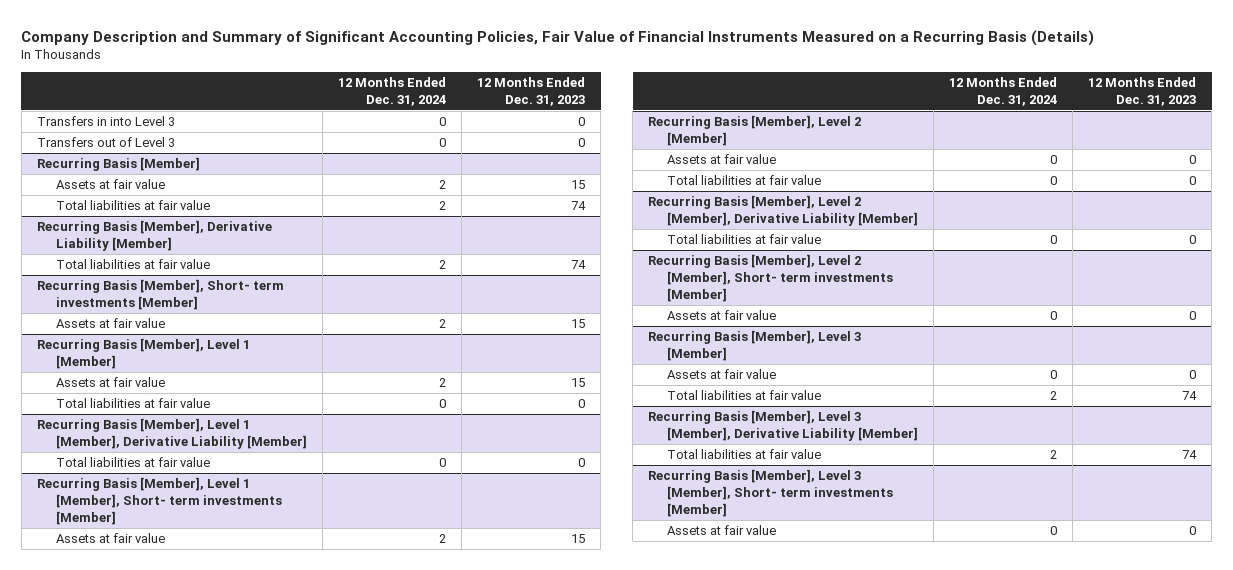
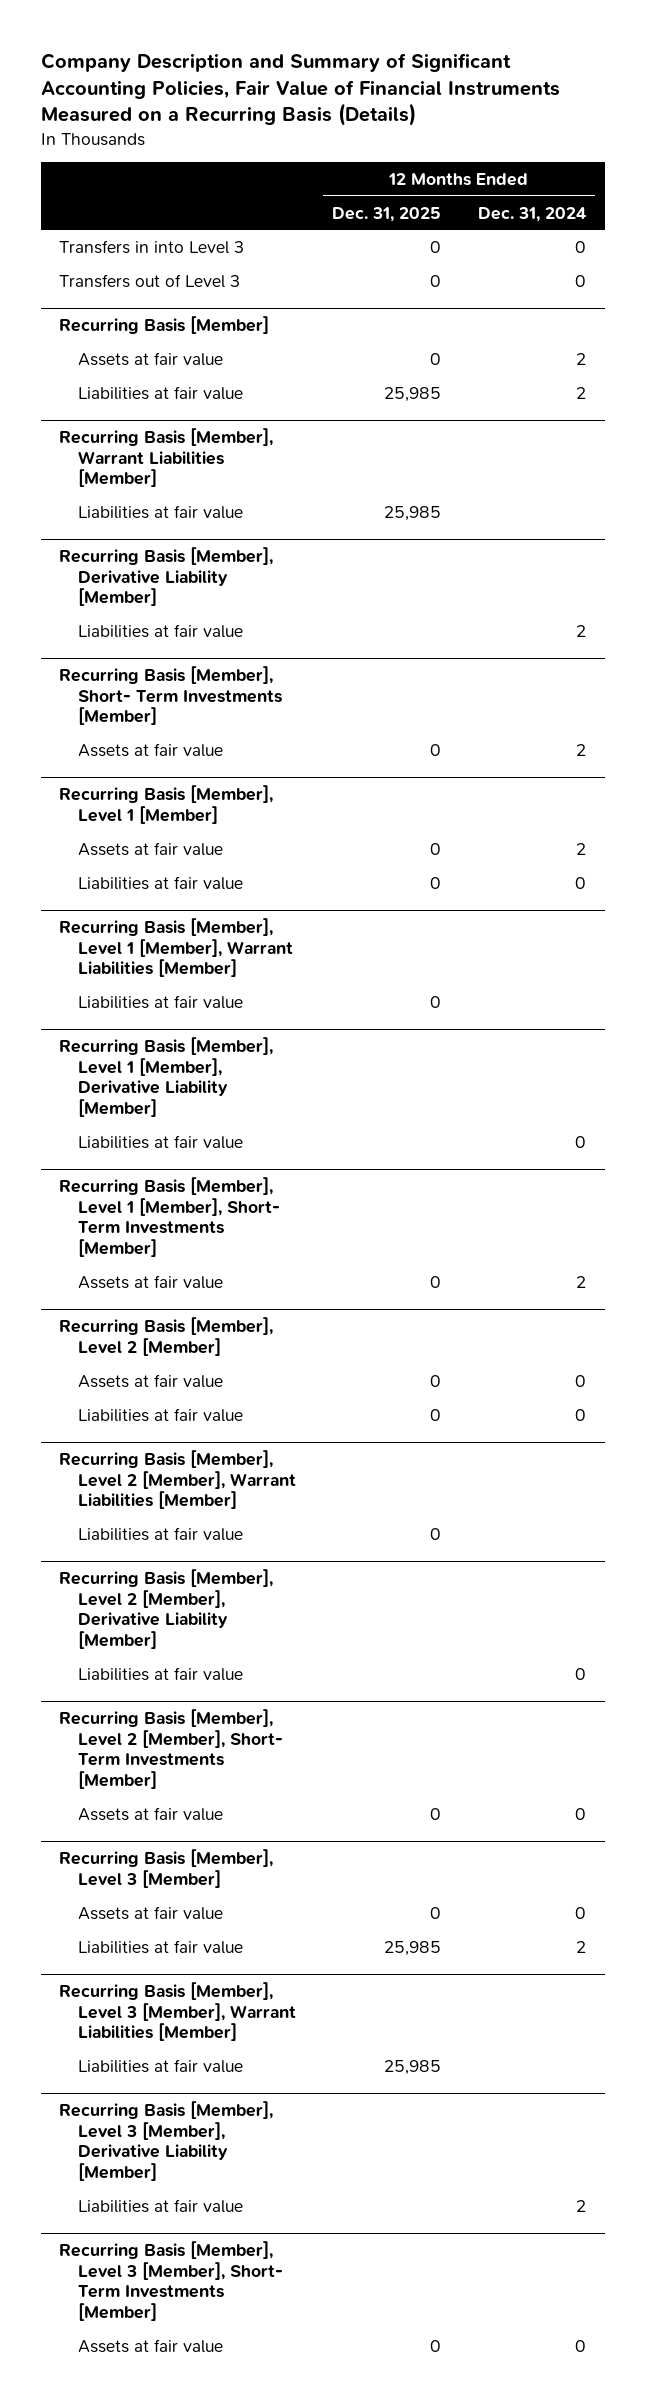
[476,77,585,106] 12 Months Ended Dec. 31, 2023 -> none
none -> [332,206,442,222] Dec. 31, 2025
[55,200,210,211] Total liabilities at fair value -> [77,385,243,400] Liabilities at fair value
none -> [59,428,274,488] Recurring Basis [Member], Warrant Liabilities [Member]
none -> [77,504,243,519] Liabilities at fair value
[55,259,210,270] Total liabilities at fair value -> [77,623,243,638] Liabilities at fair value
[37,279,285,310] Recurring Basis [Member], Short- term investments [Member] -> [59,666,282,726] Recurring Basis [Member], Short- Term Investments [Member]
[55,398,210,409] Total liabilities at fair value -> [77,875,243,890] Liabilities at fair value
none -> [59,918,293,978] Recurring Basis [Member], Level 1 [Member], Warrant Liabilities [Member]
none -> [77,994,243,1009] Liabilities at fair value
[55,457,210,468] Total liabilities at fair value -> [77,1134,243,1149] Liabilities at fair value
[37,477,282,525] Recurring Basis [Member], Level 1 [Member], Short- term investments [Member] -> [59,1177,280,1258] Recurring Basis [Member], Level 1 [Member], Short- Term Investments [Member]
[666,175,821,186] Total liabilities at fair value -> [77,1407,243,1422] Liabilities at fair value
none -> [59,1450,296,1510] Recurring Basis [Member], Level 2 [Member], Warrant Liabilities [Member]
none -> [77,1526,243,1541] Liabilities at fair value
[666,234,821,245] Total liabilities at fair value -> [77,1666,243,1681] Liabilities at fair value
[648,254,893,302] Recurring Basis [Member], Level 2 [Member], Short- term investments [Member] -> [59,1709,283,1790] Recurring Basis [Member], Level 2 [Member], Short- Term Investments [Member]
[666,390,821,401] Total liabilities at fair value -> [77,1939,243,1954] Liabilities at fair value
none -> [59,1982,296,2042] Recurring Basis [Member], Level 3 [Member], Warrant Liabilities [Member]
none -> [77,2058,243,2073] Liabilities at fair value
[666,449,821,460] Total liabilities at fair value -> [77,2198,243,2213] Liabilities at fair value
[648,469,893,517] Recurring Basis [Member], Level 3 [Member], Short- term investments [Member] -> [59,2241,283,2322] Recurring Basis [Member], Level 3 [Member], Short- Term Investments [Member]

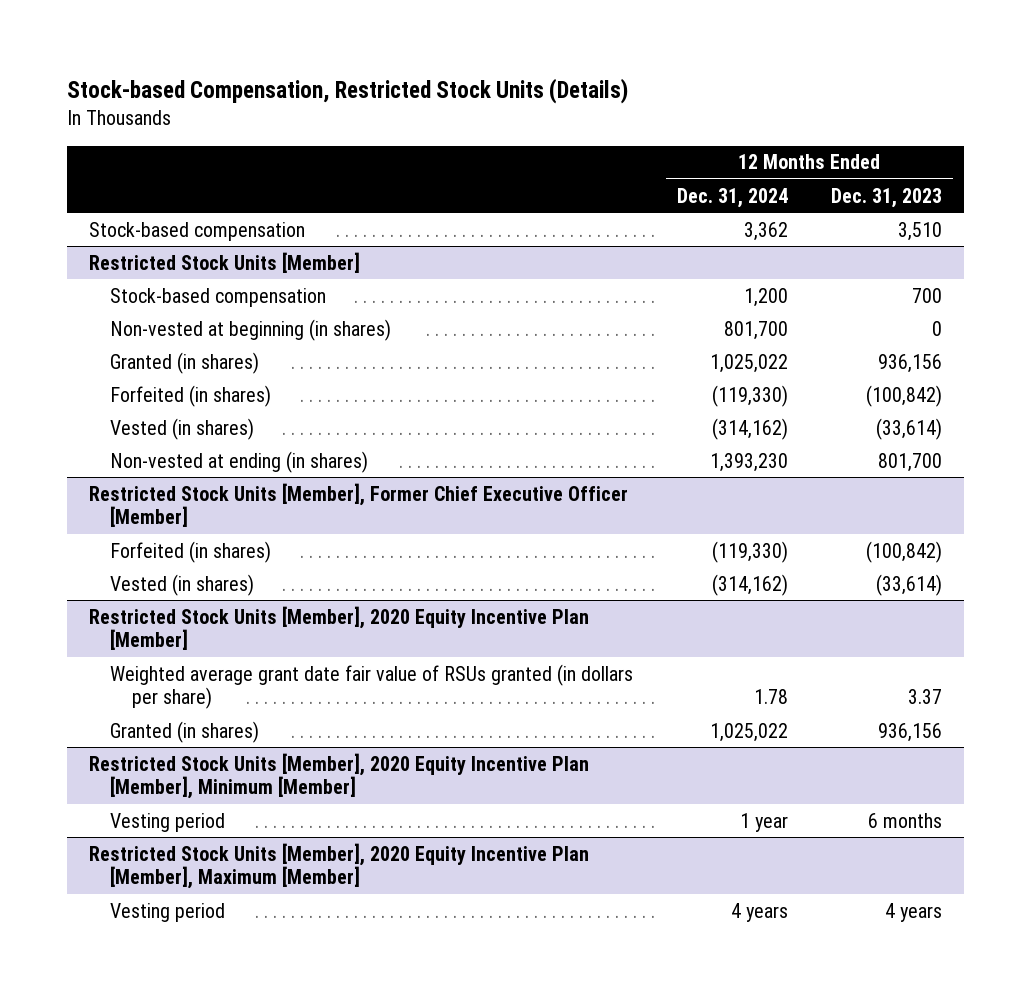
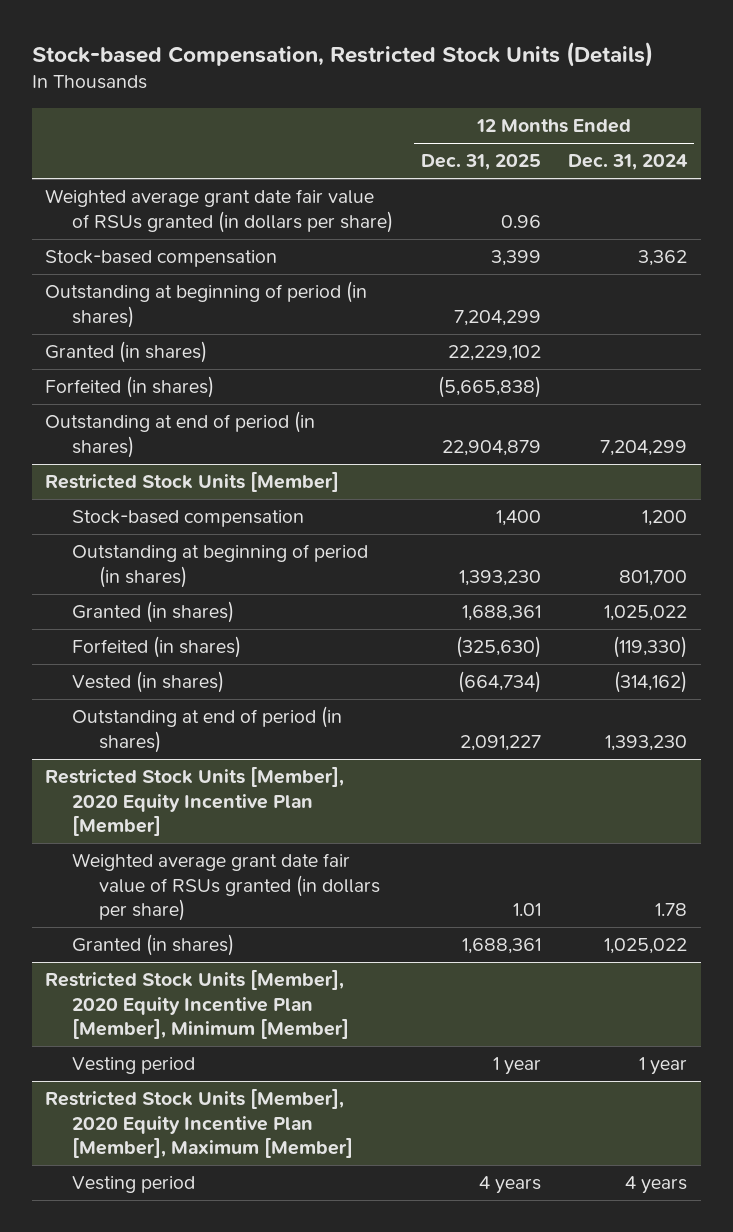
[830,187,942,208] Dec. 31, 2023 -> none
none -> [420,154,541,171] Dec. 31, 2025
none -> [45,189,393,233] Weighted average grant date fair value of RSUs granted (in dollars per share)
none -> [45,281,368,328] Outstanding at beginning of period (in shares)
none -> [45,341,208,364] Granted (in shares)
none -> [45,376,215,399] Forfeited (in shares)
none -> [45,411,316,458] Outstanding at end of period (in shares)
[110,318,392,341] Non-vested at beginning (in shares) -> [71,544,368,588] Outstanding at beginning of period (in shares)
[88,482,628,528] Restricted Stock Units [Member], Former Chief Executive Officer [Member] -> none
[110,540,272,563] Forfeited (in shares) -> none
[110,573,255,596] Vested (in shares) -> none
[110,450,369,473] Non-vested at ending (in shares) -> [71,706,342,753] Outstanding at end of period (in shares)

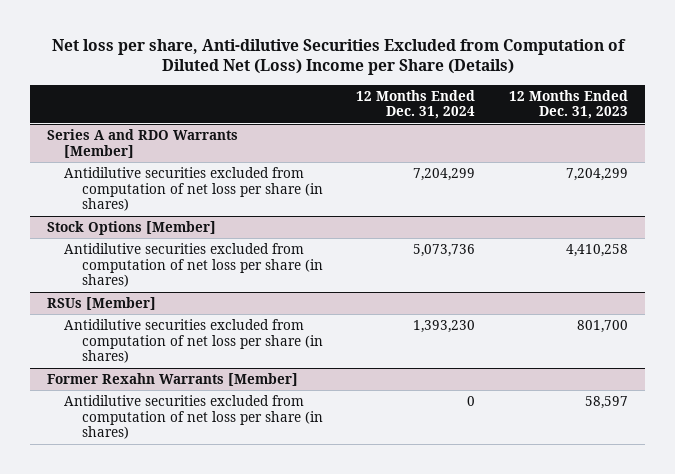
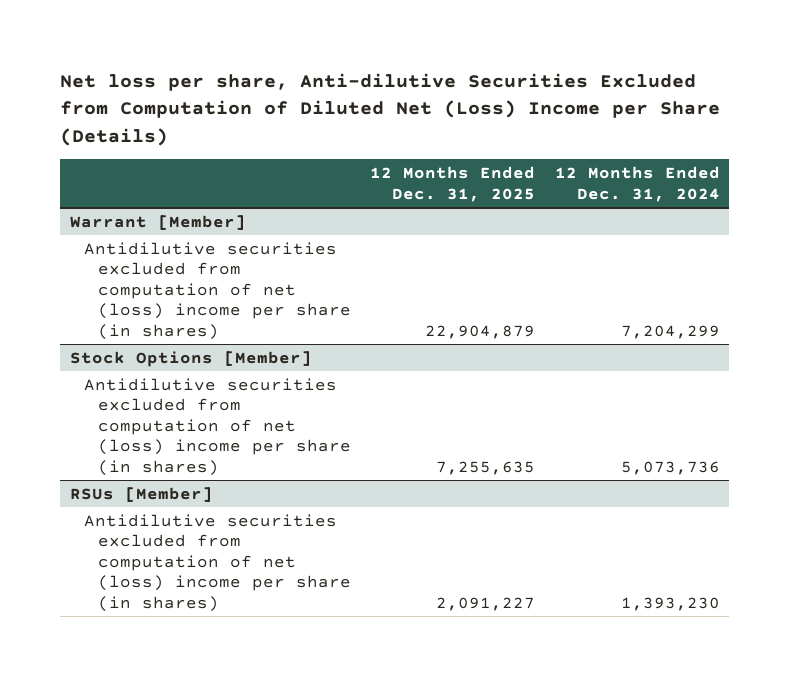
[509,89,629,120] 12 Months Ended Dec. 31, 2023 -> none
none -> [370,166,536,202] 12 Months Ended Dec. 31, 2025
[46,128,238,158] Series A and RDO Warrants [Member] -> none
none -> [69,214,246,230] Warrant [Member]
[64,166,323,212] Antidilutive securities excluded from computation of net loss per share (in shares) -> [83,241,351,340] Antidilutive securities excluded from computation of net (loss) income per share (in shares)
[64,242,323,288] Antidilutive securities excluded from computation of net loss per share (in shares) -> [83,377,351,476] Antidilutive securities excluded from computation of net (loss) income per share (in shares)
[46,372,298,386] Former Rexahn Warrants [Member] -> none
[64,394,323,440] Antidilutive securities excluded from computation of net loss per share (in shares) -> none
[64,318,323,364] Antidilutive securities excluded from computation of net loss per share (in shares) -> [83,513,351,612] Antidilutive securities excluded from computation of net (loss) income per share (in shares)

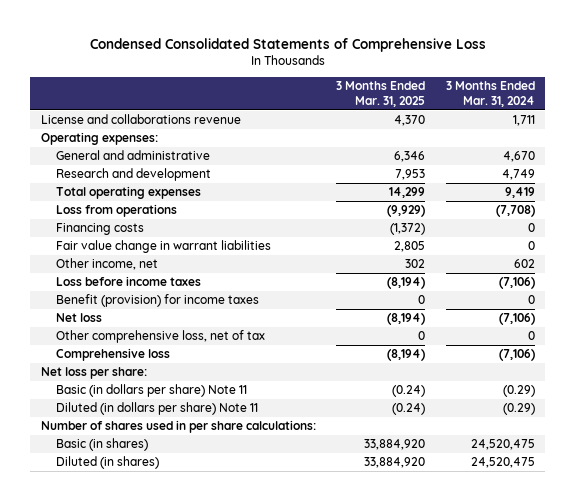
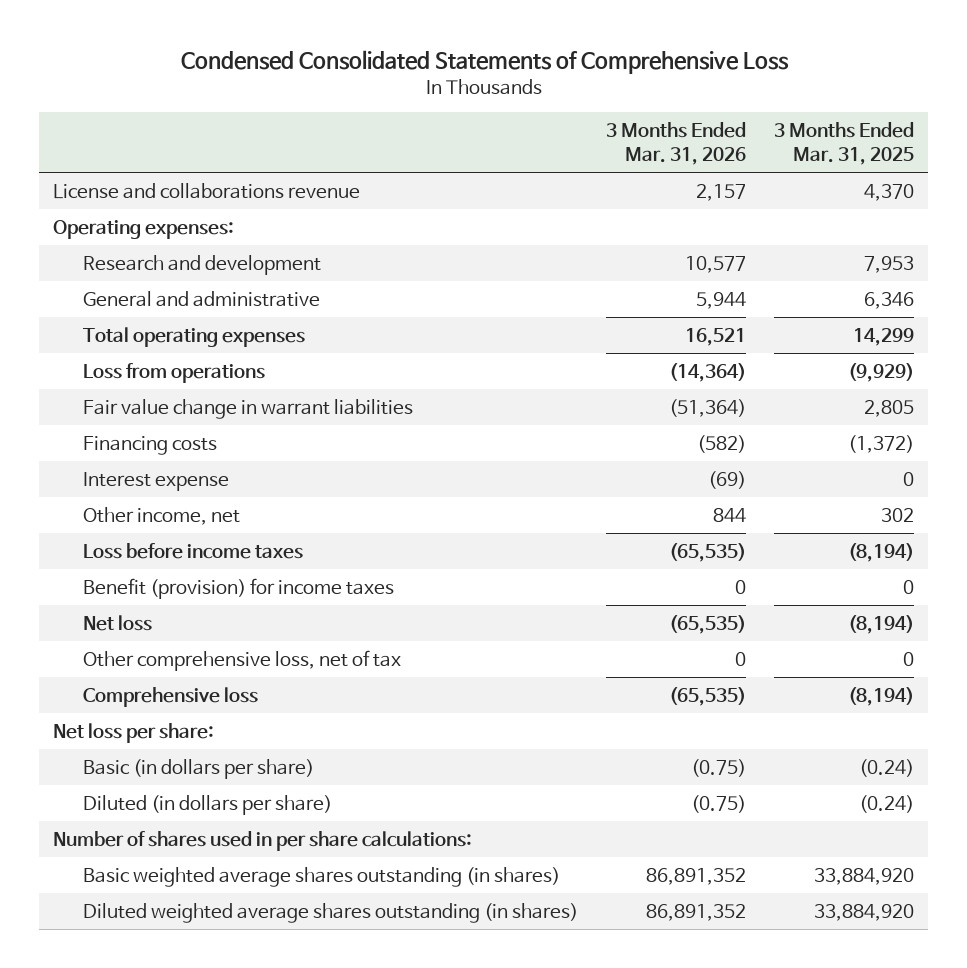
[446,81,536,107] 3 Months Ended Mar. 31, 2024 -> none
none -> [606,121,747,166] 3 Months Ended Mar. 31, 2026
[55,150,210,161] General and administrative -> [82,290,320,307] General and administrative
[55,223,144,236] Financing costs -> [82,435,217,455] Financing costs
none -> [82,471,229,491] Interest expense
[55,384,247,398] Basic (in dollars per share) Note 11 -> [82,758,314,779] Basic (in dollars per share)
[55,402,258,416] Diluted (in dollars per share) Note 11 -> [82,794,332,815] Diluted (in dollars per share)
[55,438,148,452] Basic (in shares) -> [82,866,560,887] Basic weighted average shares outstanding (in shares)
[55,456,159,470] Diluted (in shares) -> [82,902,578,923] Diluted weighted average shares outstanding (in shares)

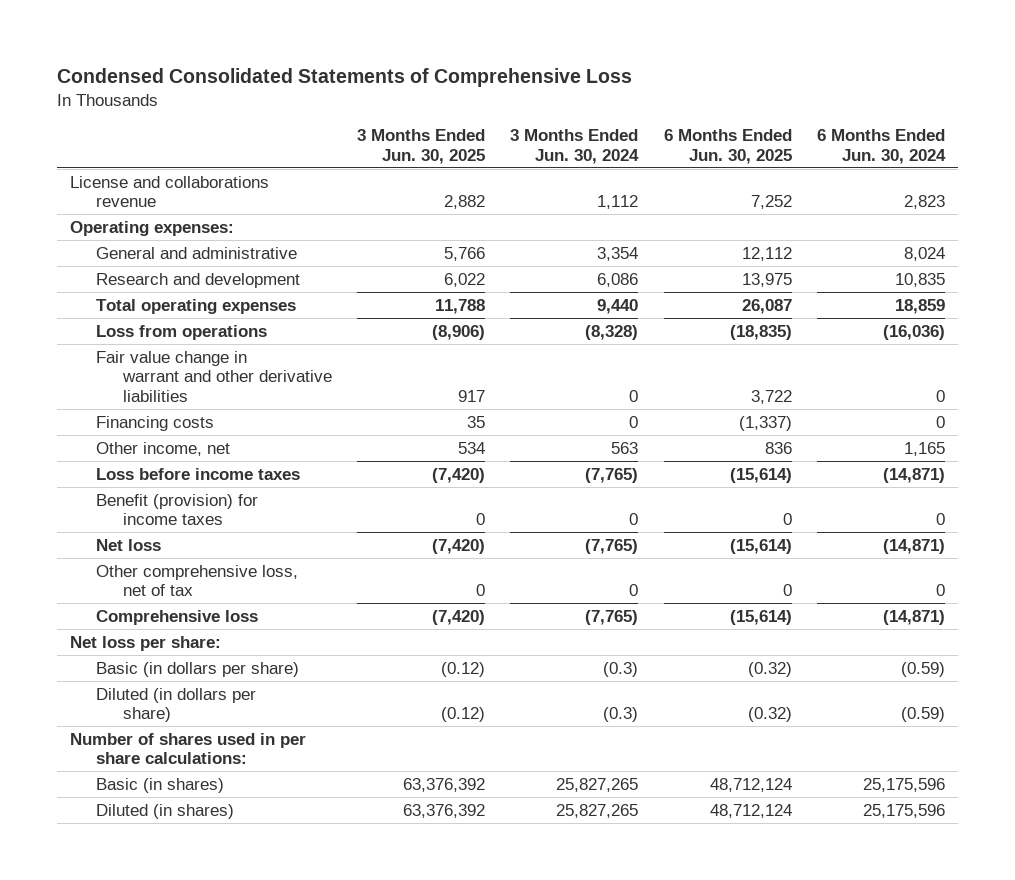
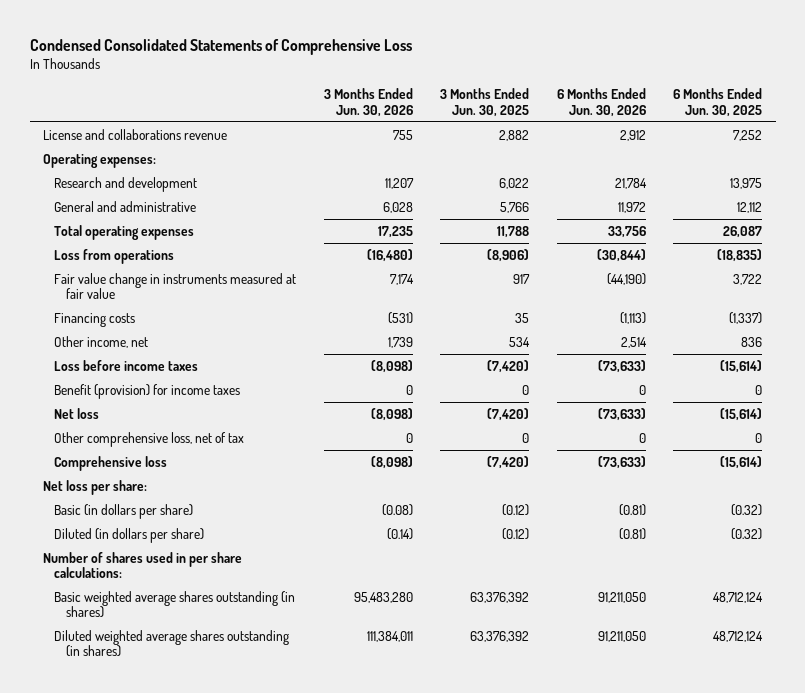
[510,129,640,165] 3 Months Ended Jun. 30, 2024 -> none
[817,129,947,165] 6 Months Ended Jun. 30, 2024 -> none
none -> [323,88,413,118] 3 Months Ended Jun. 30, 2026
none -> [556,88,646,118] 6 Months Ended Jun. 30, 2026
[96,246,298,259] General and administrative -> [54,200,197,212] General and administrative
[96,350,332,403] Fair value change in warrant and other derivative liabilities -> [54,272,297,300] Fair value change in instruments measured at fair value
[96,777,225,793] Basic (in shares) -> [54,590,296,619] Basic weighted average shares outstanding (in shares)
[96,803,235,819] Diluted (in shares) -> [54,629,290,658] Diluted weighted average shares outstanding (in shares)

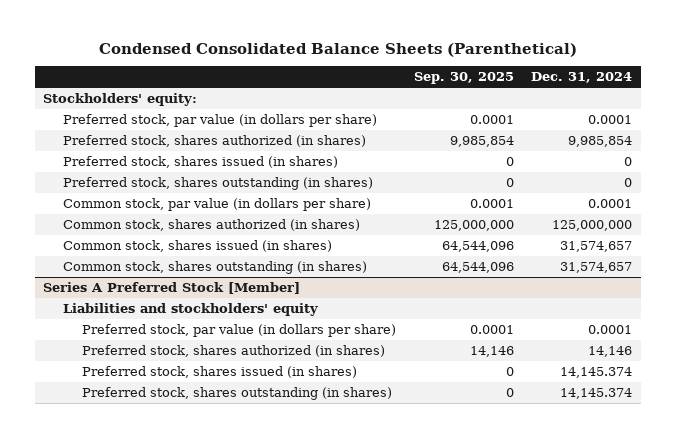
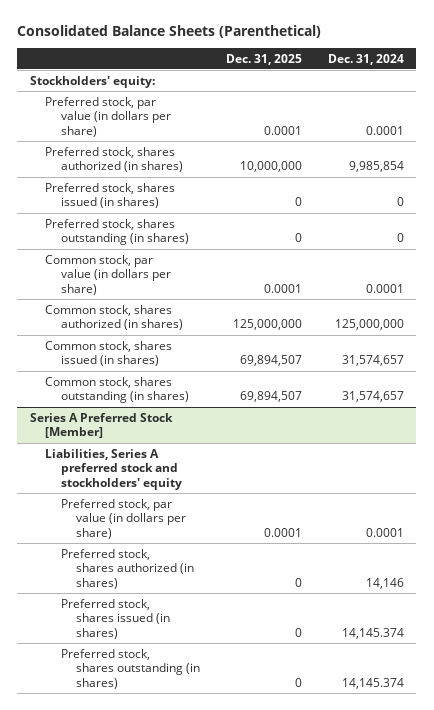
[98,42,577,57] Condensed Consolidated Balance Sheets (Parenthetical) -> [17,24,322,38] Consolidated Balance Sheets (Parenthetical)
[413,72,514,85] Sep. 30, 2025 -> none
none -> [225,53,302,65] Dec. 31, 2025
[62,302,318,316] Liabilities and stockholders' equity -> [45,448,182,491] Liabilities, Series A preferred stock and stockholders' equity

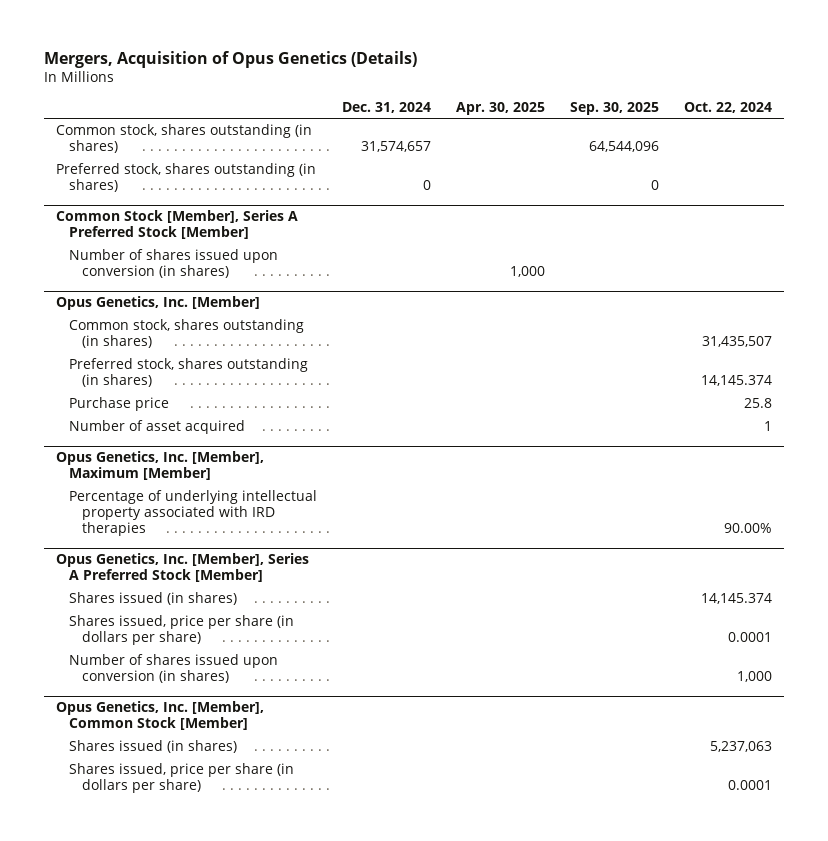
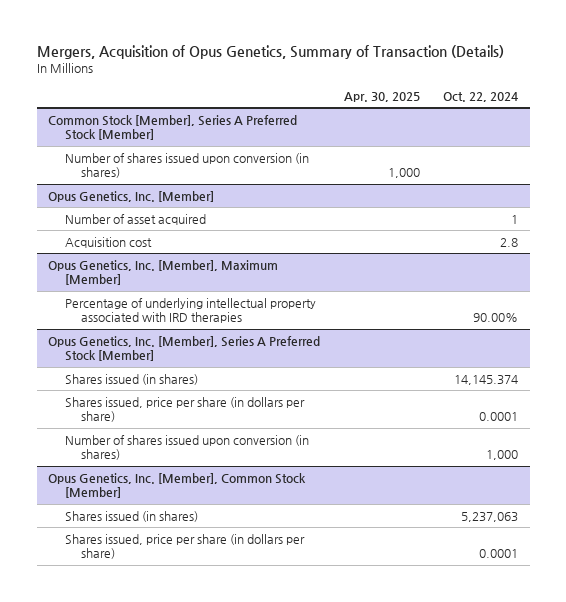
[43,51,417,69] Mergers, Acquisition of Opus Genetics (Details) -> [36,44,504,59] Mergers, Acquisition of Opus Genetics, Summary of Transaction (Details)
[342,101,432,113] Dec. 31, 2024 -> none
[569,101,659,115] Sep. 30, 2025 -> none
[56,124,313,154] Common stock, shares outstanding (in shares) -> none
[56,163,317,193] Preferred stock, shares outstanding (in shares) -> none
[69,319,305,349] Common stock, shares outstanding (in shares) -> none
[69,358,309,388] Preferred stock, shares outstanding (in shares) -> none
[69,397,170,412] Purchase price -> none
none -> [64,236,152,248] Acquisition cost

